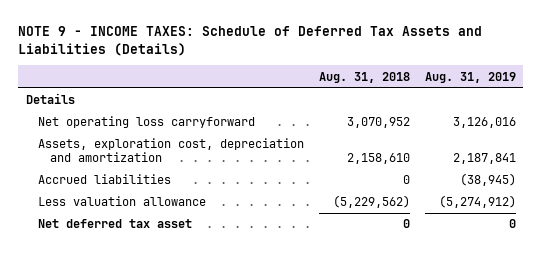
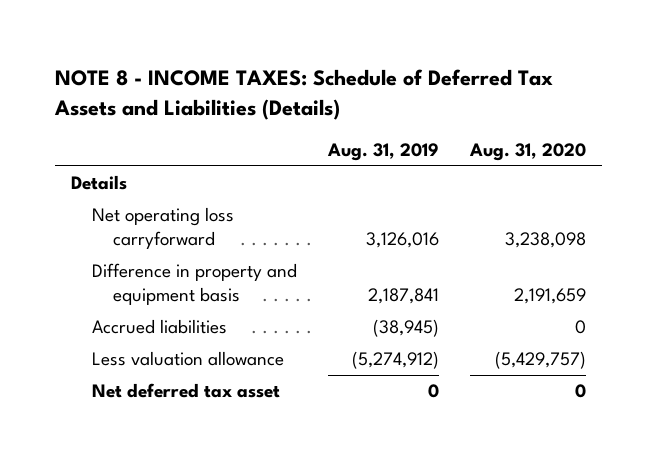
[18,26,483,56] NOTE 9 - INCOME TAXES: Schedule of Deferred Tax Assets and Liabilities (Details) -> [54,68,554,120] NOTE 8 - INCOME TAXES: Schedule of Deferred Tax Assets and Liabilities (Details)
[318,71,410,83] Aug. 31, 2018 -> none
none -> [469,143,587,162] Aug. 31, 2020
[37,138,304,162] Assets, exploration cost, depreciation and amortization -> [91,263,297,306] Difference in property and equipment basis

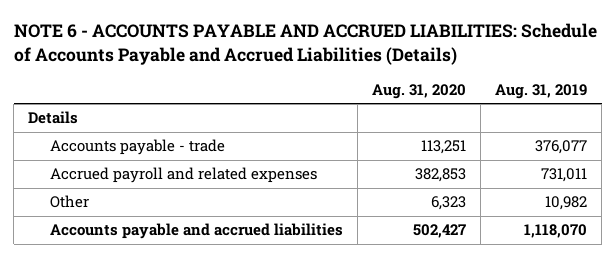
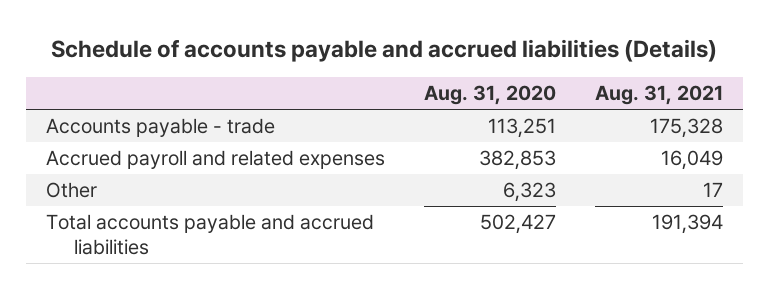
[13,23,597,65] NOTE 6 - ACCOUNTS PAYABLE AND ACCRUED LIABILITIES: Schedule of Accounts Payable and Accrued Liabilities (Details) -> [51,39,718,63] Schedule of accounts payable and accrued liabilities (Details)
[495,84,588,100] Aug. 31, 2019 -> none
none -> [595,85,724,106] Aug. 31, 2021
[28,111,79,125] Details -> none
[49,223,343,240] Accounts payable and accrued liabilities -> [45,213,374,256] Total accounts payable and accrued liabilities

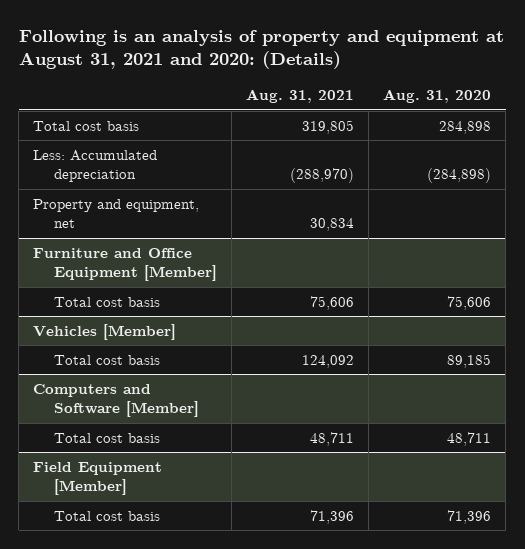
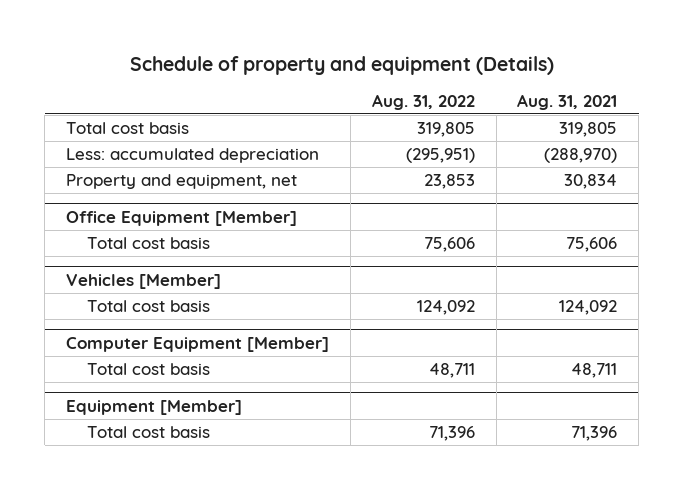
[18,29,504,70] Following is an analysis of property and equipment at August 31, 2021 and 2020: (Details) -> [129,56,554,76] Schedule of property and equipment (Details)
[383,89,492,104] Aug. 31, 2020 -> none
none -> [371,93,475,110] Aug. 31, 2022
[33,149,158,183] Less: Accumulated depreciation -> [66,147,320,163] Less: accumulated depreciation
[33,247,217,282] Furniture and Office Equipment [Member] -> [66,210,298,226] Office Equipment [Member]
[33,383,199,418] Computers and Software [Member] -> [66,336,330,352] Computer Equipment [Member]
[33,461,163,496] Field Equipment [Member] -> [66,399,243,415] Equipment [Member]

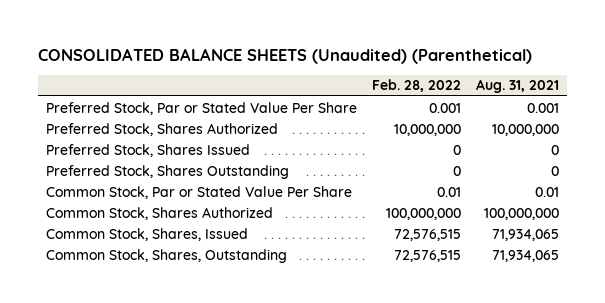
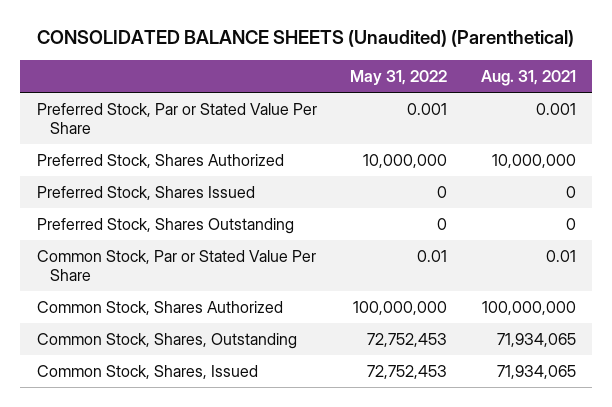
[372,79,462,93] Feb. 28, 2022 -> none
none -> [350,70,448,86] May 31, 2022
[46,227,249,241] Common Stock, Shares, Issued -> [36,364,258,379] Common Stock, Shares, Issued

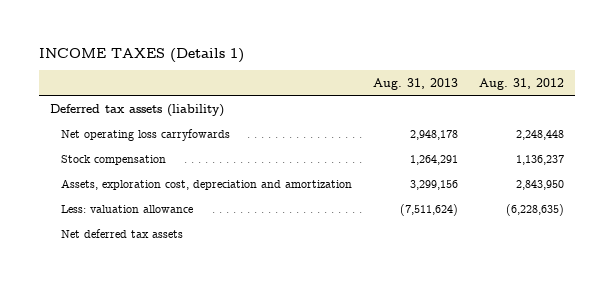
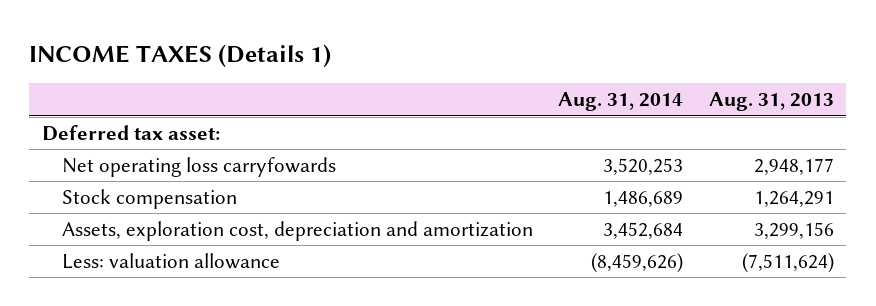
[479,77,565,90] Aug. 31, 2012 -> none
none -> [558,92,684,112] Aug. 31, 2014
[50,103,225,117] Deferred tax assets (liability) -> [42,125,221,142] Deferred tax asset:
[410,129,459,140] 2,948,178 -> [753,158,834,176] 2,948,177
[60,228,183,238] Net deferred tax assets -> none

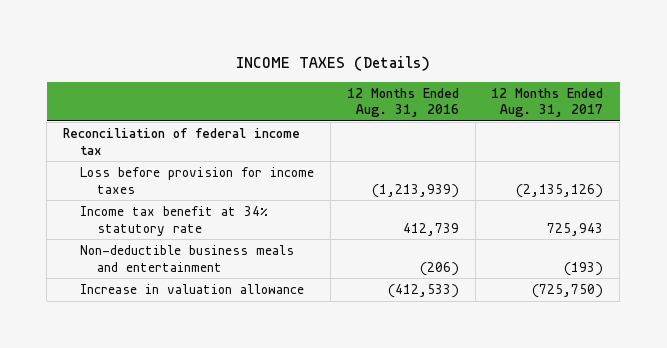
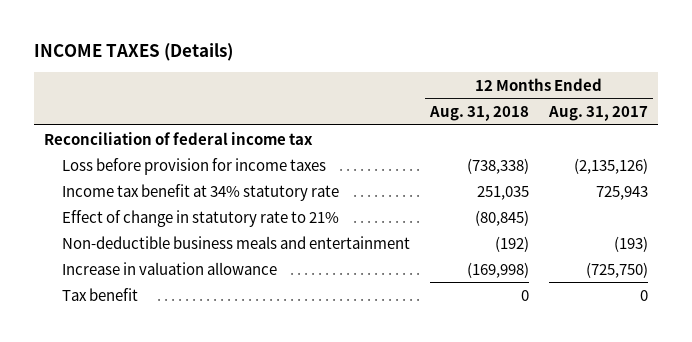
[346,87,459,118] 12 Months Ended Aug. 31, 2016 -> none
none -> [428,106,529,122] Aug. 31, 2018
none -> [61,209,339,227] Effect of change in statutory rate to 21%
none -> [61,287,138,301] Tax benefit

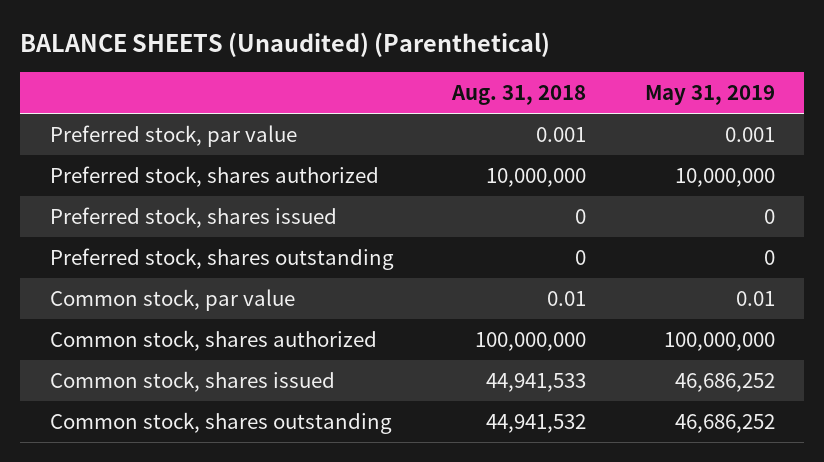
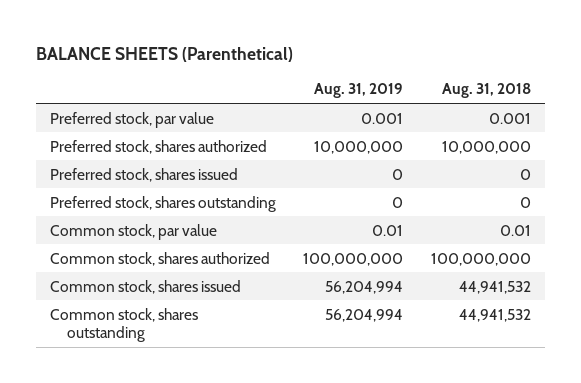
[20,31,551,57] BALANCE SHEETS (Unaudited) (Parenthetical) -> [35,46,293,62] BALANCE SHEETS (Parenthetical)
[644,85,775,106] May 31, 2019 -> none
none -> [314,83,404,99] Aug. 31, 2019
[486,373,587,393] 44,941,533 -> [459,280,532,294] 44,941,532

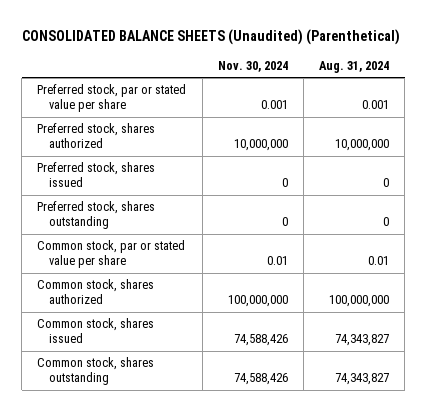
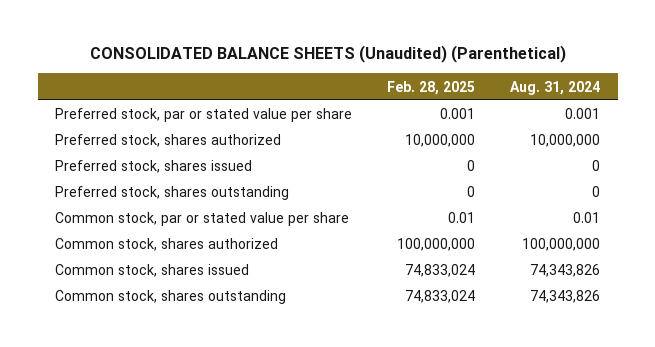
[217,60,288,72] Nov. 30, 2024 -> none
none -> [387,80,476,95] Feb. 28, 2025
[335,334,390,347] 74,343,827 -> [530,264,601,278] 74,343,826
[335,373,390,386] 74,343,827 -> [530,290,601,304] 74,343,826

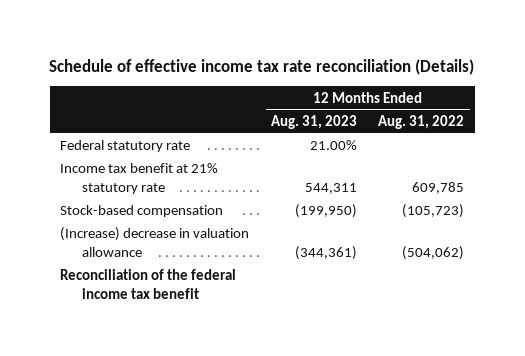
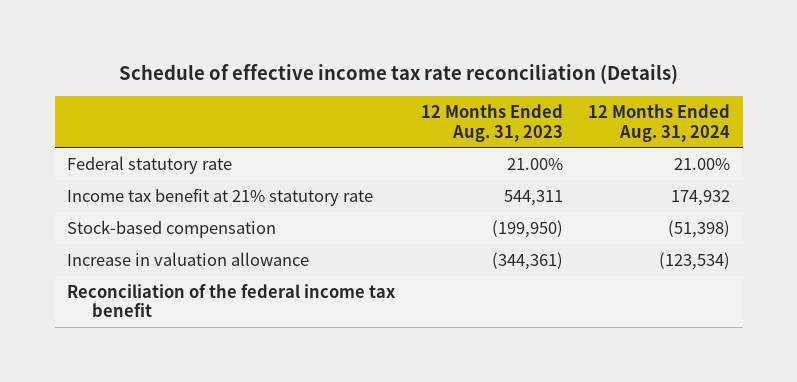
[378,114,465,129] Aug. 31, 2022 -> none
none -> [587,103,730,142] 12 Months Ended Aug. 31, 2024
[60,227,250,257] (Increase) decrease in valuation allowance -> [67,251,310,266] Increase in valuation allowance

